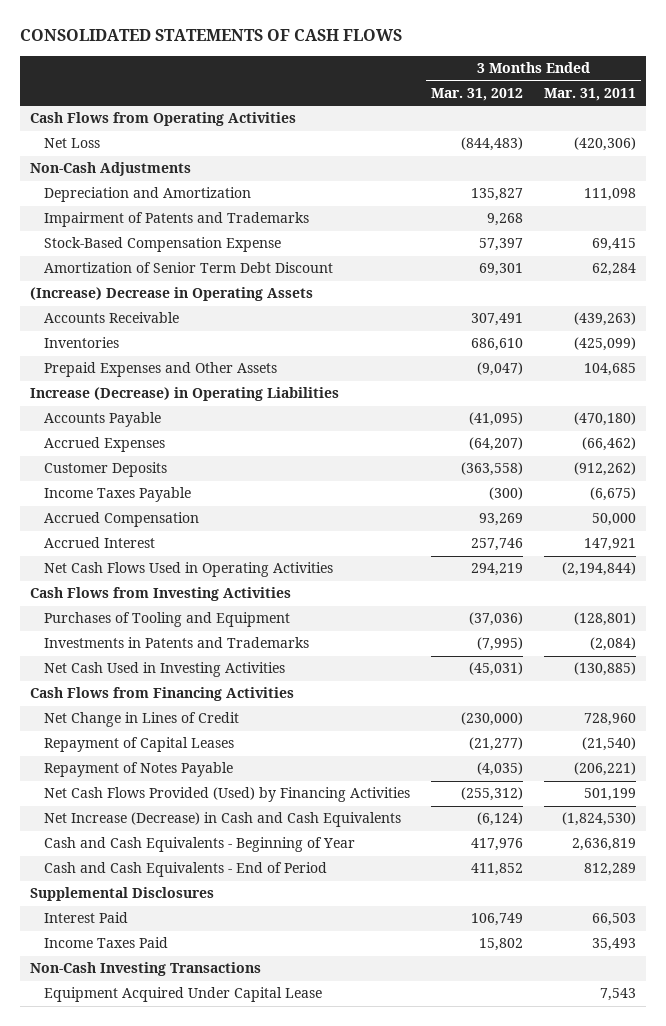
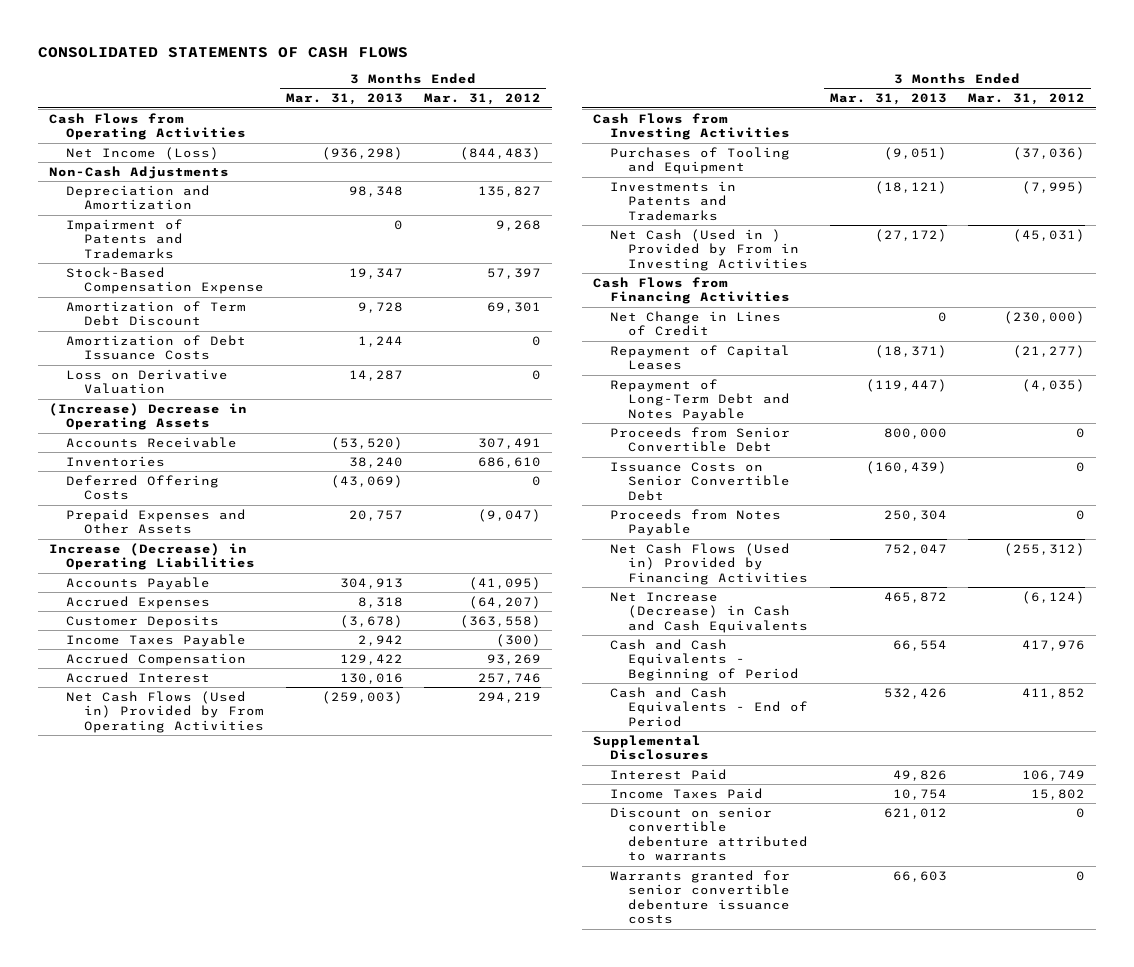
[543,87,636,101] Mar. 31, 2011 -> none
none -> [285,93,403,106] Mar. 31, 2013
[44,138,101,149] Net Loss -> [66,146,220,160] Net Income (Loss)
[44,262,334,274] Amortization of Senior Term Debt Discount -> [66,300,247,327] Amortization of Term Debt Discount
none -> [66,334,247,361] Amortization of Debt Issuance Costs
none -> [66,368,229,395] Loss on Derivative Valuation
none -> [66,474,220,501] Deferred Offering Costs
[44,562,334,578] Net Cash Flows Used in Operating Activities -> [66,690,265,733] Net Cash Flows (Used in) Provided by From Operating Activities
[44,662,286,678] Net Cash Used in Investing Activities -> [610,228,809,271] Net Cash (Used in ) Provided by From in Investing Activities
[44,762,234,778] Repayment of Notes Payable -> [610,378,791,421] Repayment of Long-Term Debt and Notes Payable
none -> [610,426,791,453] Proceeds from Senior Convertible Debt
none -> [610,461,791,501] Issuance Costs on Senior Convertible Debt
none -> [610,508,782,537] Proceeds from Notes Payable
[44,787,411,803] Net Cash Flows Provided (Used) by Financing Activities -> [610,542,809,585] Net Cash Flows (Used in) Provided by Financing Activities
[44,837,356,853] Cash and Cash Equivalents - Beginning of Year -> [610,638,800,681] Cash and Cash Equivalents - Beginning of Period
[29,962,261,977] Non-Cash Investing Transactions -> none
[44,987,323,1003] Equipment Acquired Under Capital Lease -> none
none -> [610,806,809,862] Discount on senior convertible debenture attributed to warrants
none -> [610,869,791,925] Warrants granted for senior convertible debenture issuance costs

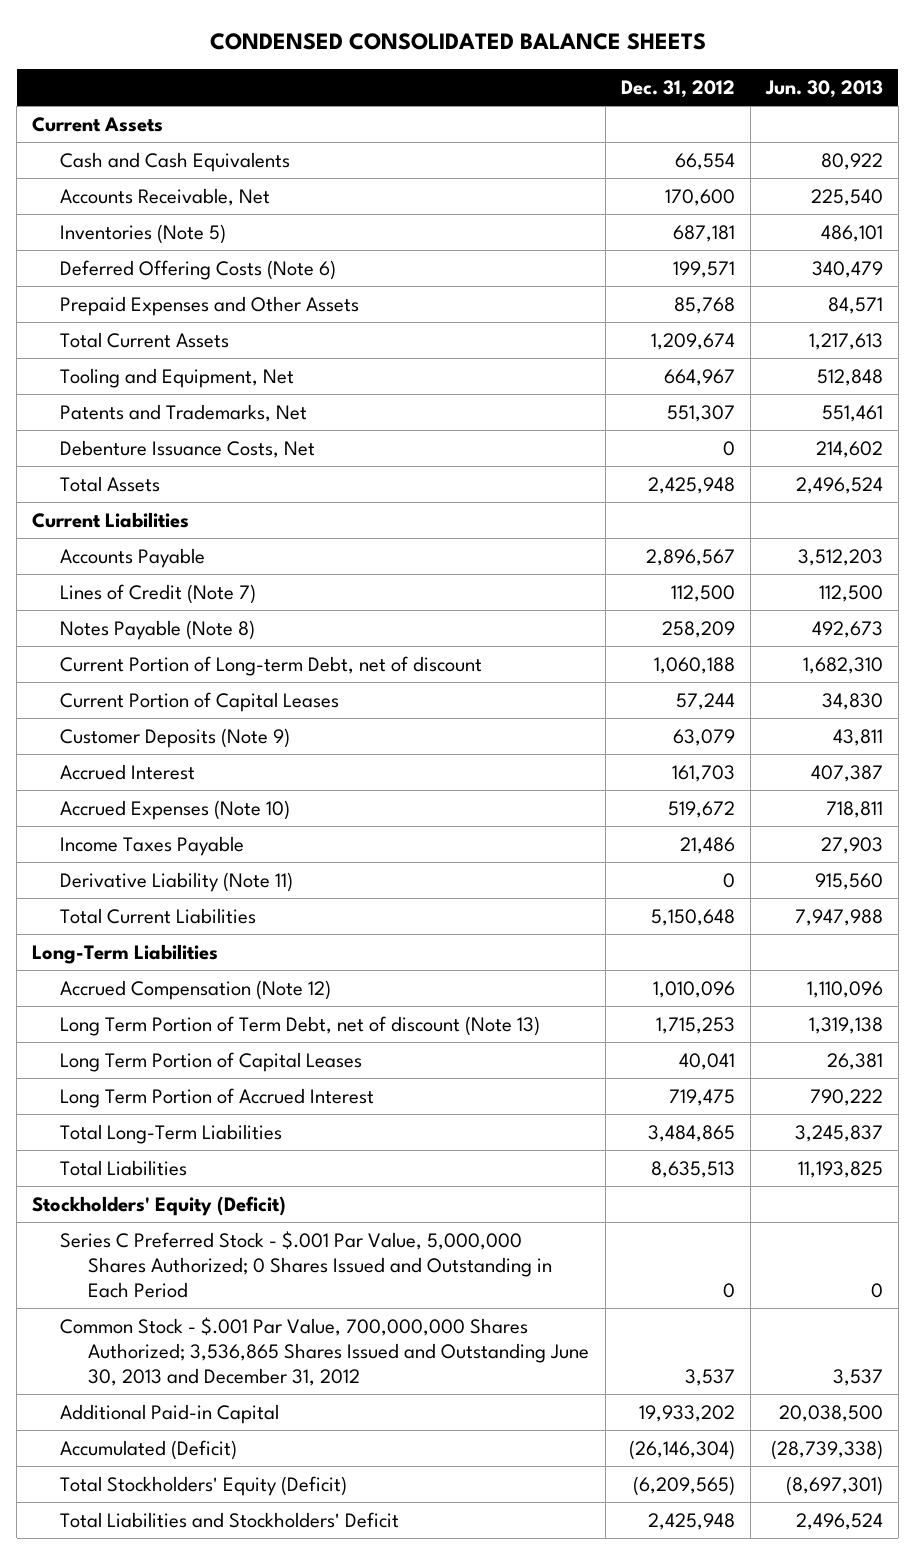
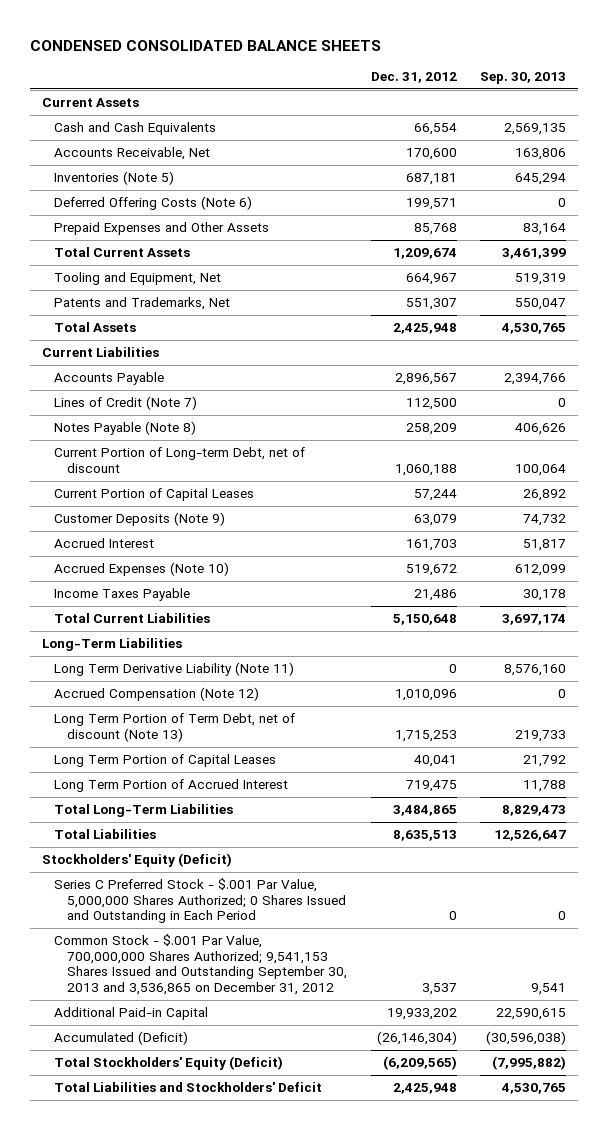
[764,80,883,99] Jun. 30, 2013 -> none
none -> [480,72,567,85] Sep. 30, 2013
[60,439,316,458] Debenture Issuance Costs, Net -> none
[60,871,294,892] Derivative Liability (Note 11) -> none
none -> [54,662,295,677] Long Term Derivative Liability (Note 11)
[60,1316,590,1387] Common Stock - $.001 Par Value, 700,000,000 Shares Authorized; 3,536,865 Shares Issued and Outstanding June 30, 2013 and December 31, 2012 -> [54,934,347,996] Common Stock - $.001 Par Value, 700,000,000 Shares Authorized; 9,541,153 Shares Issued and Outstanding September 30, 2013 and 3,536,865 on December 31, 2012

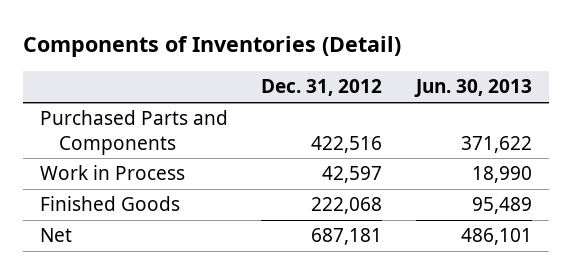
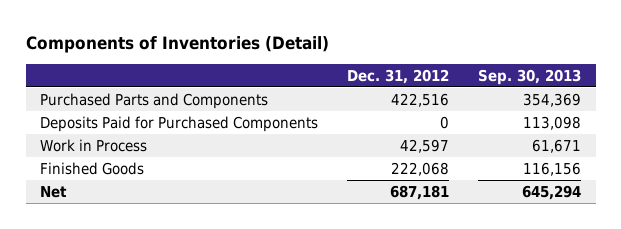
[413,79,532,98] Jun. 30, 2013 -> none
none -> [478,68,582,85] Sep. 30, 2013
none -> [40,116,319,133] Deposits Paid for Purchased Components

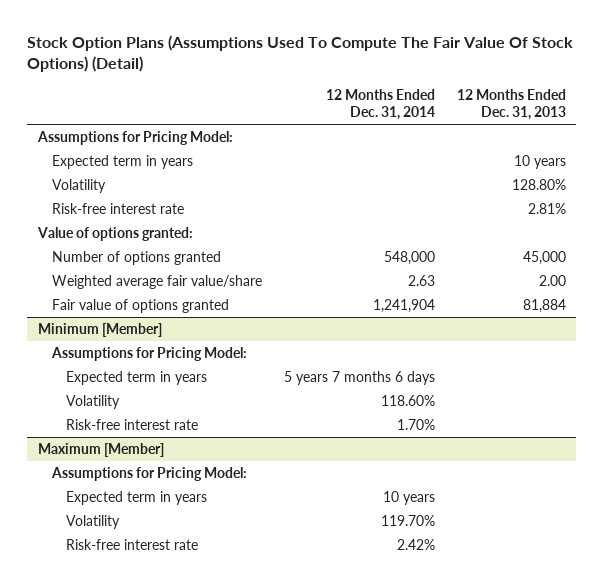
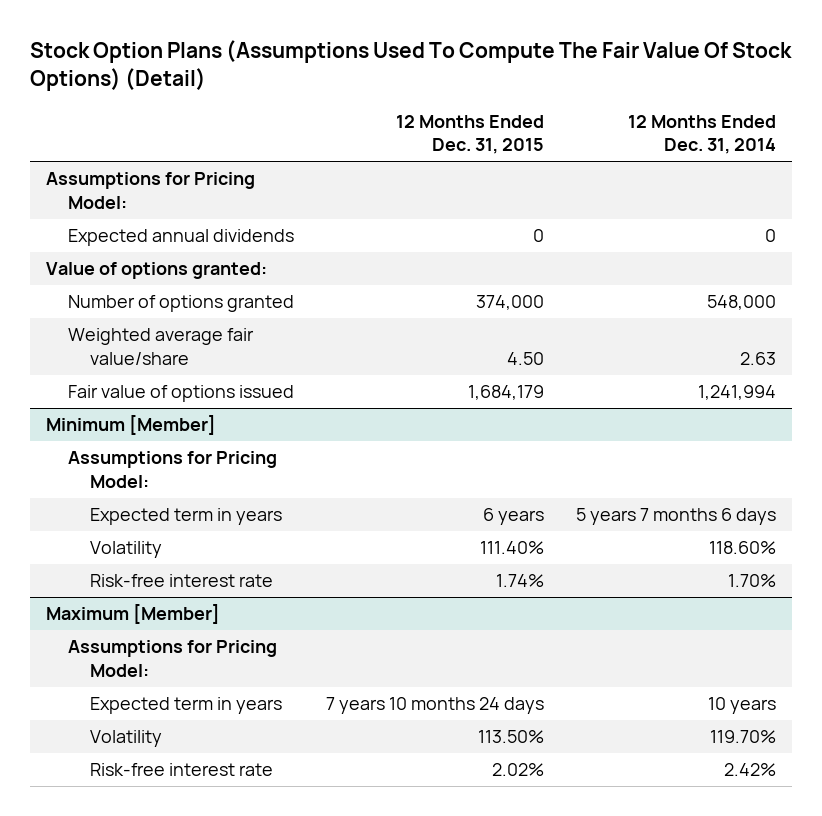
[456,88,566,120] 12 Months Ended Dec. 31, 2013 -> none
none -> [395,114,544,155] 12 Months Ended Dec. 31, 2015
[52,154,194,169] Expected term in years -> none
[52,178,107,193] Volatility -> none
[52,202,185,214] Risk-free interest rate -> none
none -> [68,229,295,247] Expected annual dividends
[52,298,230,313] Fair value of options granted -> [68,385,295,403] Fair value of options issued
[372,298,435,313] 1,241,904 -> [697,385,776,401] 1,241,994

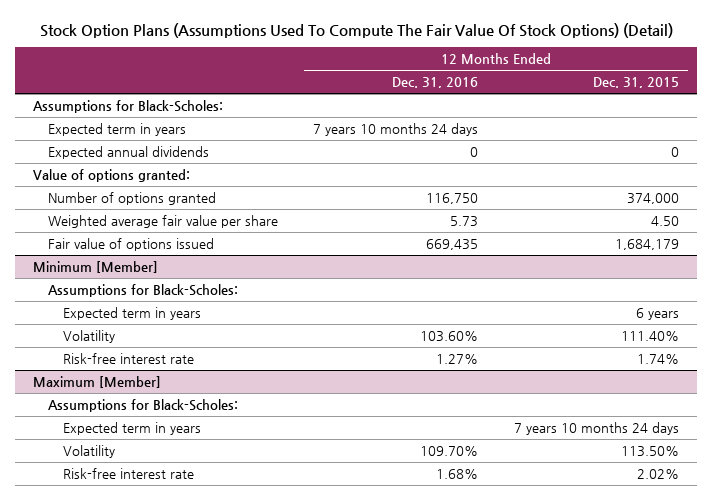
[627,114,776,155] 12 Months Ended Dec. 31, 2014 -> none
none -> [392,77,479,89] Dec. 31, 2016
[46,172,256,209] Assumptions for Pricing Model: -> [32,99,223,113] Assumptions for Black-Scholes:
none -> [47,122,186,136] Expected term in years
[68,328,255,365] Weighted average fair value/share -> [47,214,278,228] Weighted average fair value per share
[68,451,278,488] Assumptions for Pricing Model: -> [47,283,238,297] Assumptions for Black-Scholes:
[68,640,278,677] Assumptions for Pricing Model: -> [47,398,238,412] Assumptions for Black-Scholes:

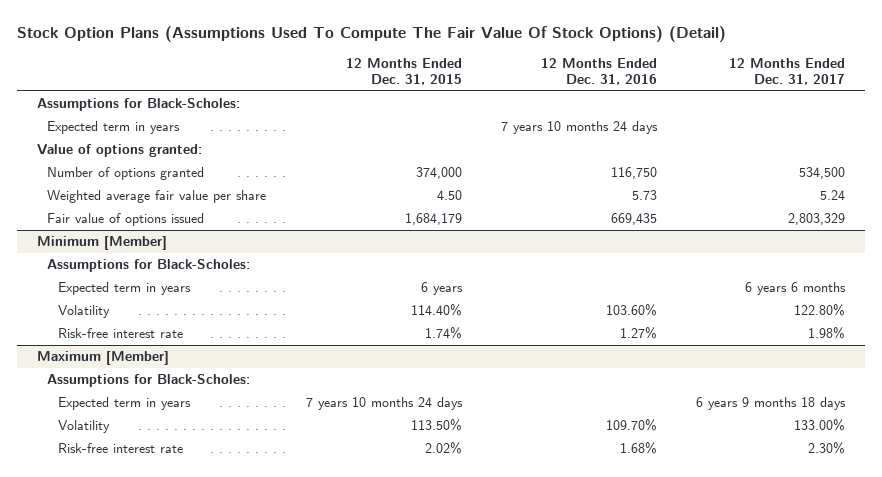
none -> [729,57,846,85] 12 Months Ended Dec. 31, 2017
[47,145,209,159] Expected annual dividends -> none
[620,330,679,341] 111.40% -> [410,303,462,316] 114.40%

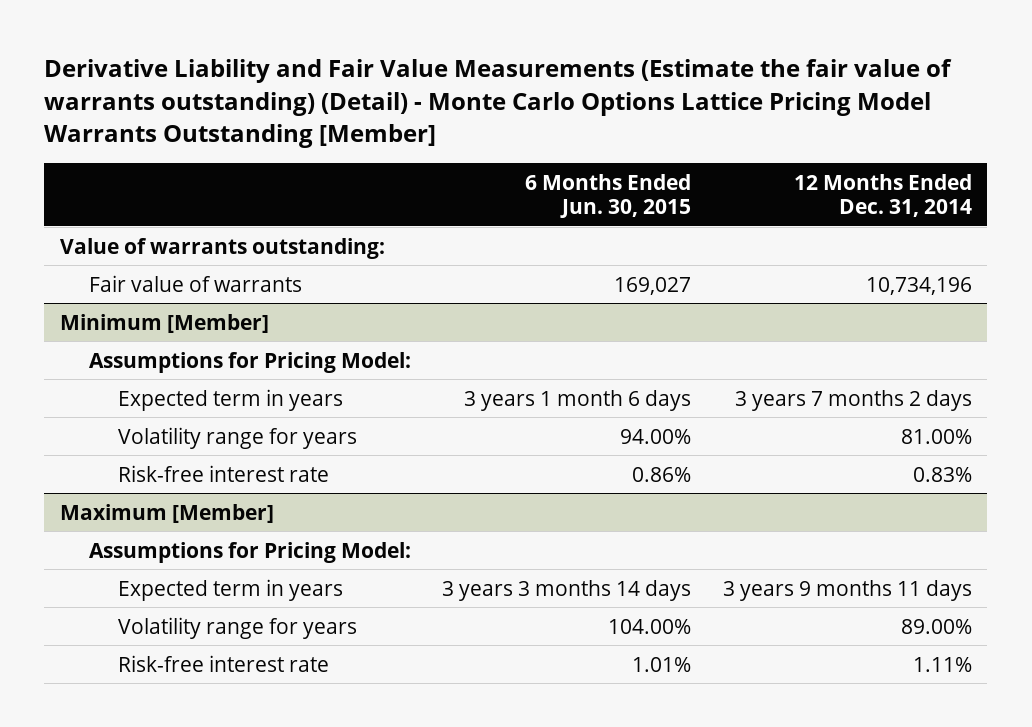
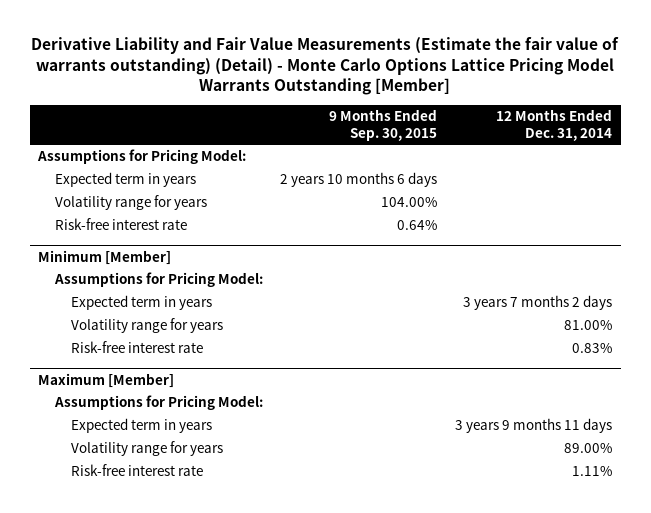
[525,173,692,218] 6 Months Ended Jun. 30, 2015 -> none
none -> [329,108,438,141] 9 Months Ended Sep. 30, 2015
[60,237,386,259] Value of warrants outstanding: -> none
[89,274,303,292] Fair value of warrants -> none
none -> [37,149,247,165] Assumptions for Pricing Model:
none -> [54,172,196,188] Expected term in years
none -> [54,195,207,211] Volatility range for years
none -> [54,218,187,231] Risk-free interest rate

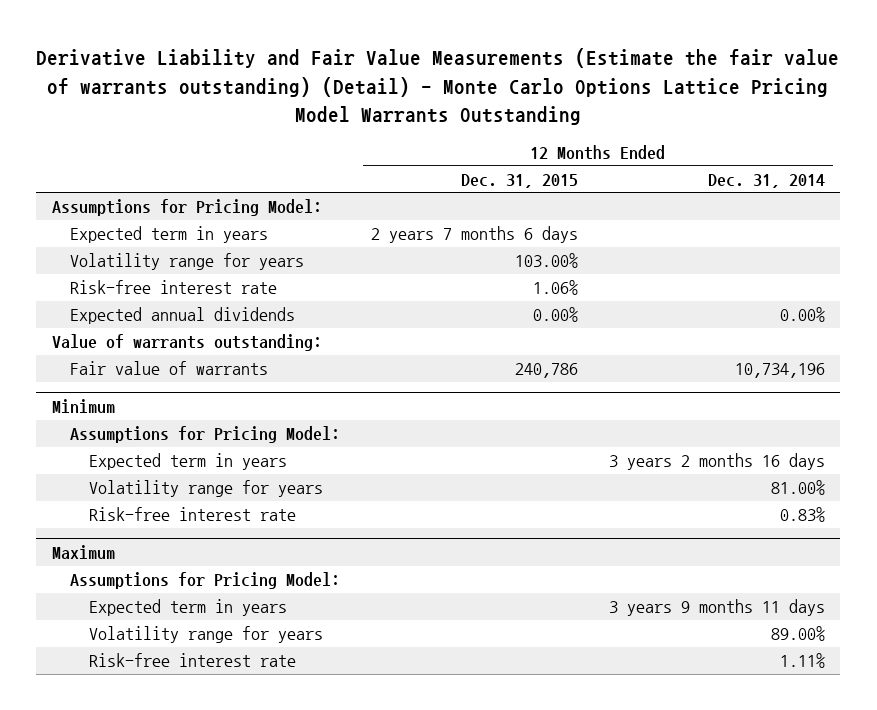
[31,37,620,96] Derivative Liability and Fair Value Measurements (Estimate the fair value of warrants outstanding) (Detail) - Monte Carlo Options Lattice Pricing Model Warrants Outstanding [Member] -> [36,48,840,125] Derivative Liability and Fair Value Measurements (Estimate the fair value of warrants outstanding) (Detail) - Monte Carlo Options Lattice Pricing Model Warrants Outstanding
[329,108,438,141] 9 Months Ended Sep. 30, 2015 -> none
none -> [461,173,579,188] Dec. 31, 2015
none -> [70,307,296,325] Expected annual dividends
none -> [51,334,322,352] Value of warrants outstanding:
none -> [70,361,269,376] Fair value of warrants
[38,249,172,265] Minimum [Member] -> [51,399,115,414] Minimum
[463,295,613,311] 3 years 7 months 2 days -> [608,453,825,471] 3 years 2 months 16 days
[38,372,175,388] Maximum [Member] -> [51,545,115,560] Maximum

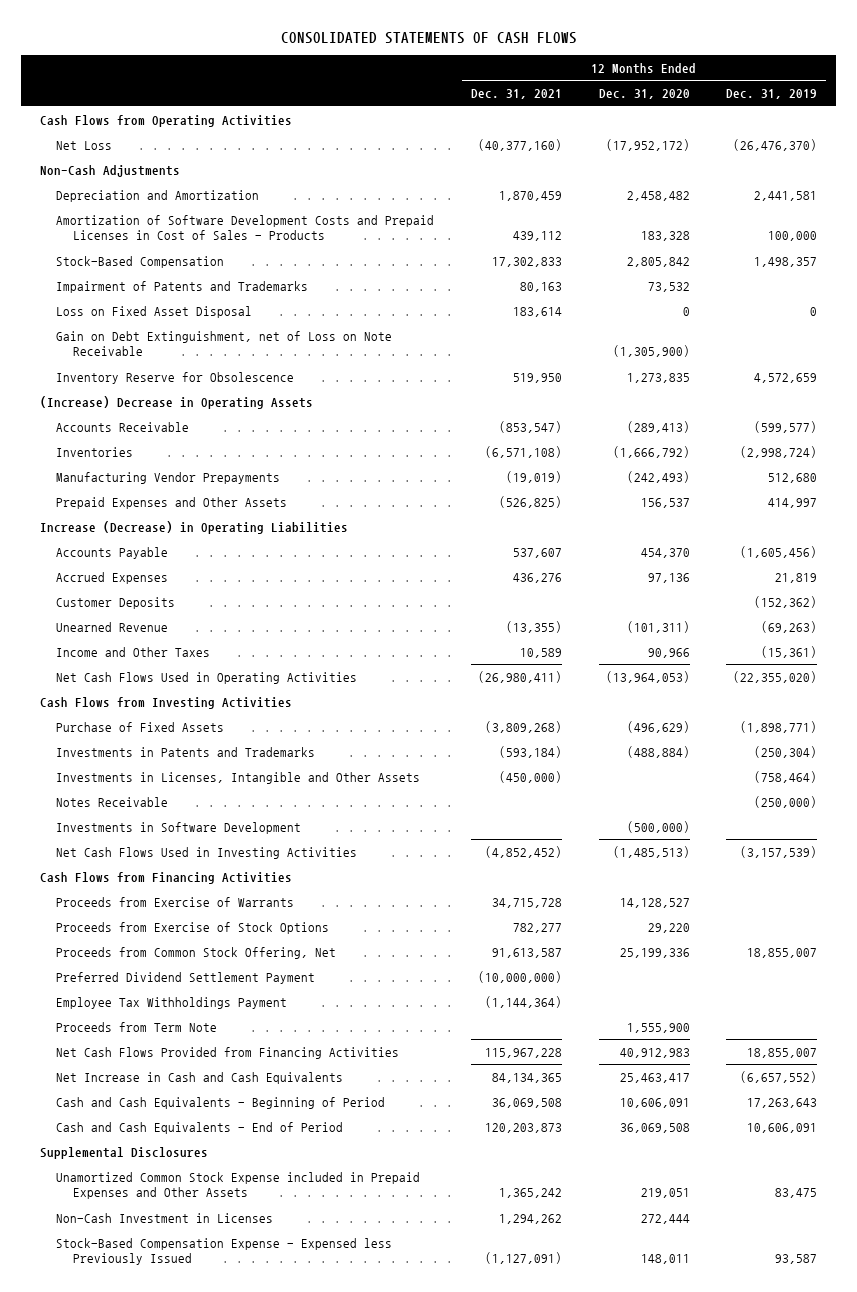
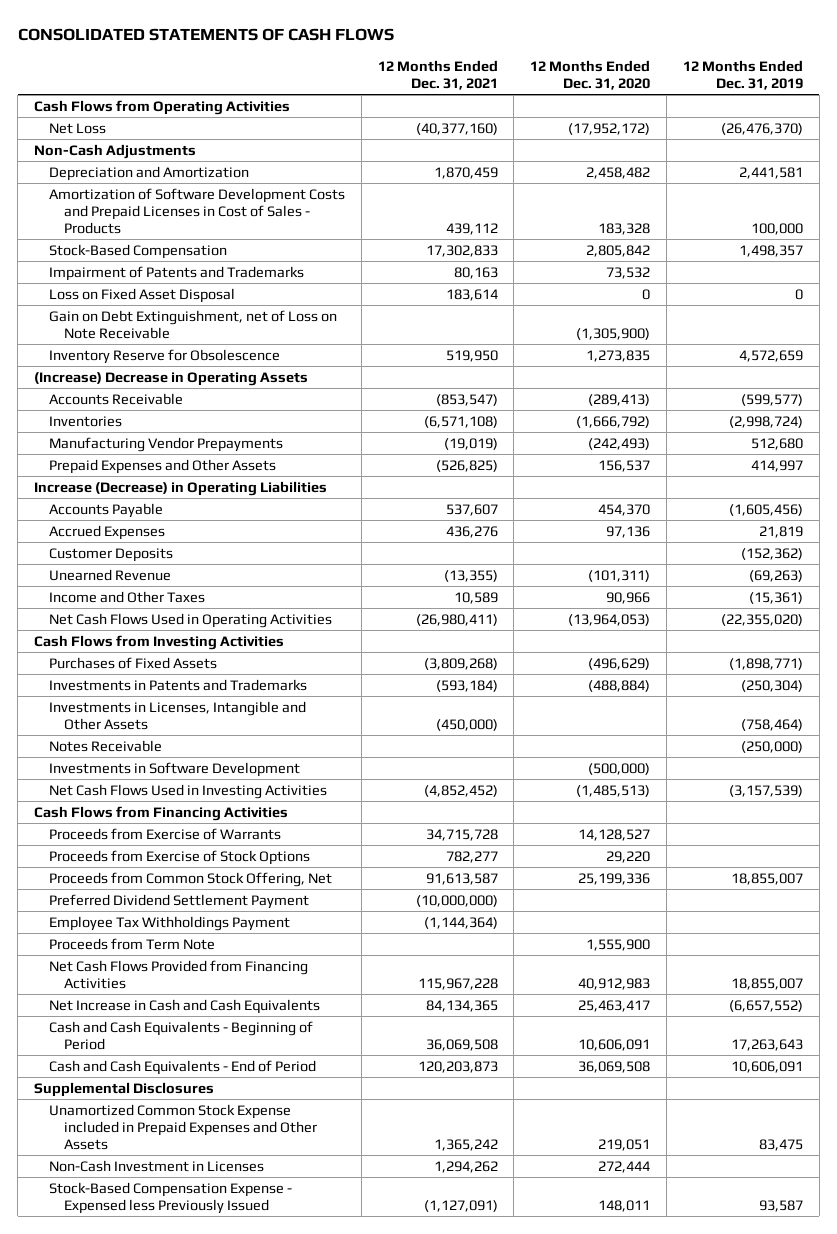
[56,721,225,732] Purchase of Fixed Assets -> [48,656,217,669] Purchases of Fixed Assets

